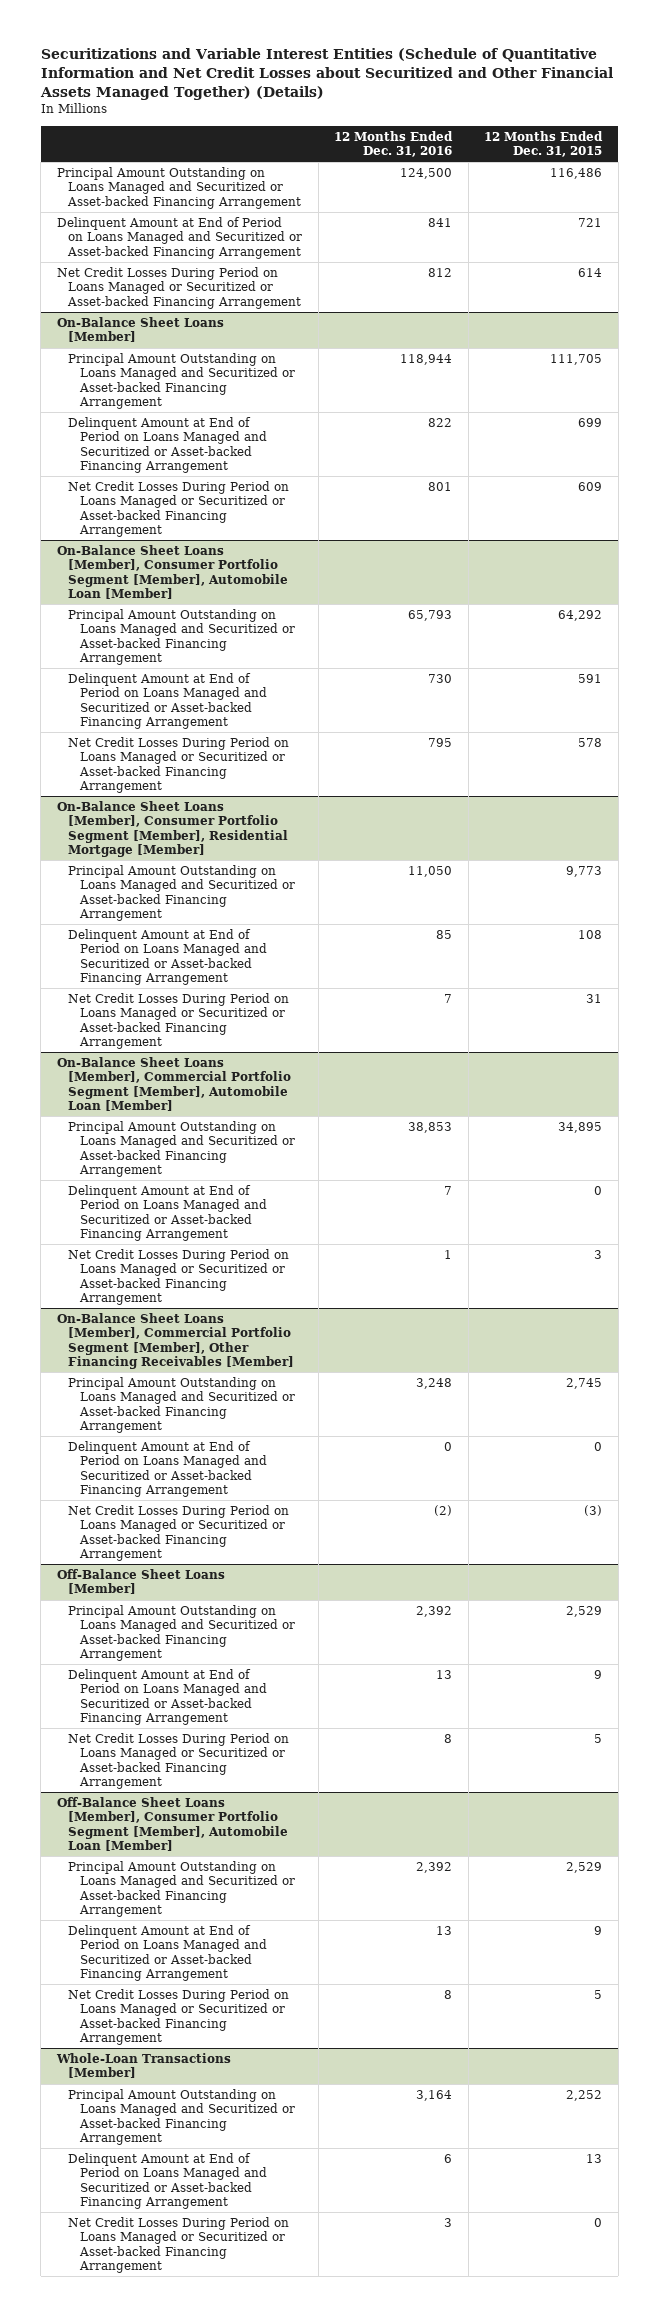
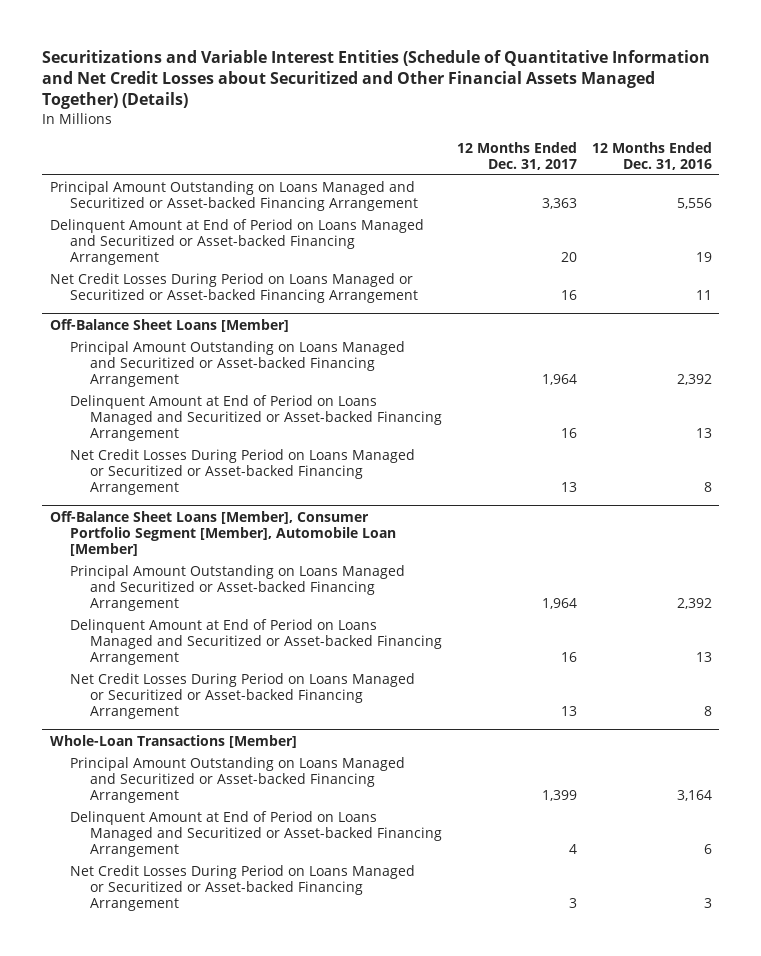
[484,130,604,157] 12 Months Ended Dec. 31, 2015 -> none
none -> [456,141,577,170] 12 Months Ended Dec. 31, 2017
[56,317,224,343] On-Balance Sheet Loans [Member] -> none
[68,353,295,409] Principal Amount Outstanding on Loans Managed and Securitized or Asset-backed Financing Arrangement -> none
[68,417,267,473] Delinquent Amount at End of Period on Loans Managed and Securitized or Asset-backed Financing Arrangement -> none
[68,481,290,537] Net Credit Losses During Period on Loans Managed or Securitized or Asset-backed Financing Arrangement -> none
[56,545,289,599] On-Balance Sheet Loans [Member], Consumer Portfolio Segment [Member], Automobile Loan [Member] -> none
[68,609,295,665] Principal Amount Outstanding on Loans Managed and Securitized or Asset-backed Financing Arrangement -> none
[68,673,267,729] Delinquent Amount at End of Period on Loans Managed and Securitized or Asset-backed Financing Arrangement -> none
[68,737,290,793] Net Credit Losses During Period on Loans Managed or Securitized or Asset-backed Financing Arrangement -> none
[56,801,289,857] On-Balance Sheet Loans [Member], Consumer Portfolio Segment [Member], Residential Mortgage [Member] -> none
[68,865,295,921] Principal Amount Outstanding on Loans Managed and Securitized or Asset-backed Financing Arrangement -> none
[68,929,267,985] Delinquent Amount at End of Period on Loans Managed and Securitized or Asset-backed Financing Arrangement -> none
[68,993,290,1049] Net Credit Losses During Period on Loans Managed or Securitized or Asset-backed Financing Arrangement -> none
[56,1057,292,1111] On-Balance Sheet Loans [Member], Commercial Portfolio Segment [Member], Automobile Loan [Member] -> none
[68,1121,295,1177] Principal Amount Outstanding on Loans Managed and Securitized or Asset-backed Financing Arrangement -> none
[68,1185,267,1241] Delinquent Amount at End of Period on Loans Managed and Securitized or Asset-backed Financing Arrangement -> none
[68,1249,290,1305] Net Credit Losses During Period on Loans Managed or Securitized or Asset-backed Financing Arrangement -> none
[56,1313,295,1369] On-Balance Sheet Loans [Member], Commercial Portfolio Segment [Member], Other Financing Receivables [Member] -> none
[68,1377,295,1433] Principal Amount Outstanding on Loans Managed and Securitized or Asset-backed Financing Arrangement -> none
[68,1441,267,1497] Delinquent Amount at End of Period on Loans Managed and Securitized or Asset-backed Financing Arrangement -> none
[68,1505,290,1561] Net Credit Losses During Period on Loans Managed or Securitized or Asset-backed Financing Arrangement -> none
[400,168,453,180] 124,500 -> [676,197,712,209] 5,556
[428,218,453,228] 841 -> [695,251,712,262] 19
[428,268,453,278] 812 -> [695,289,712,300] 11

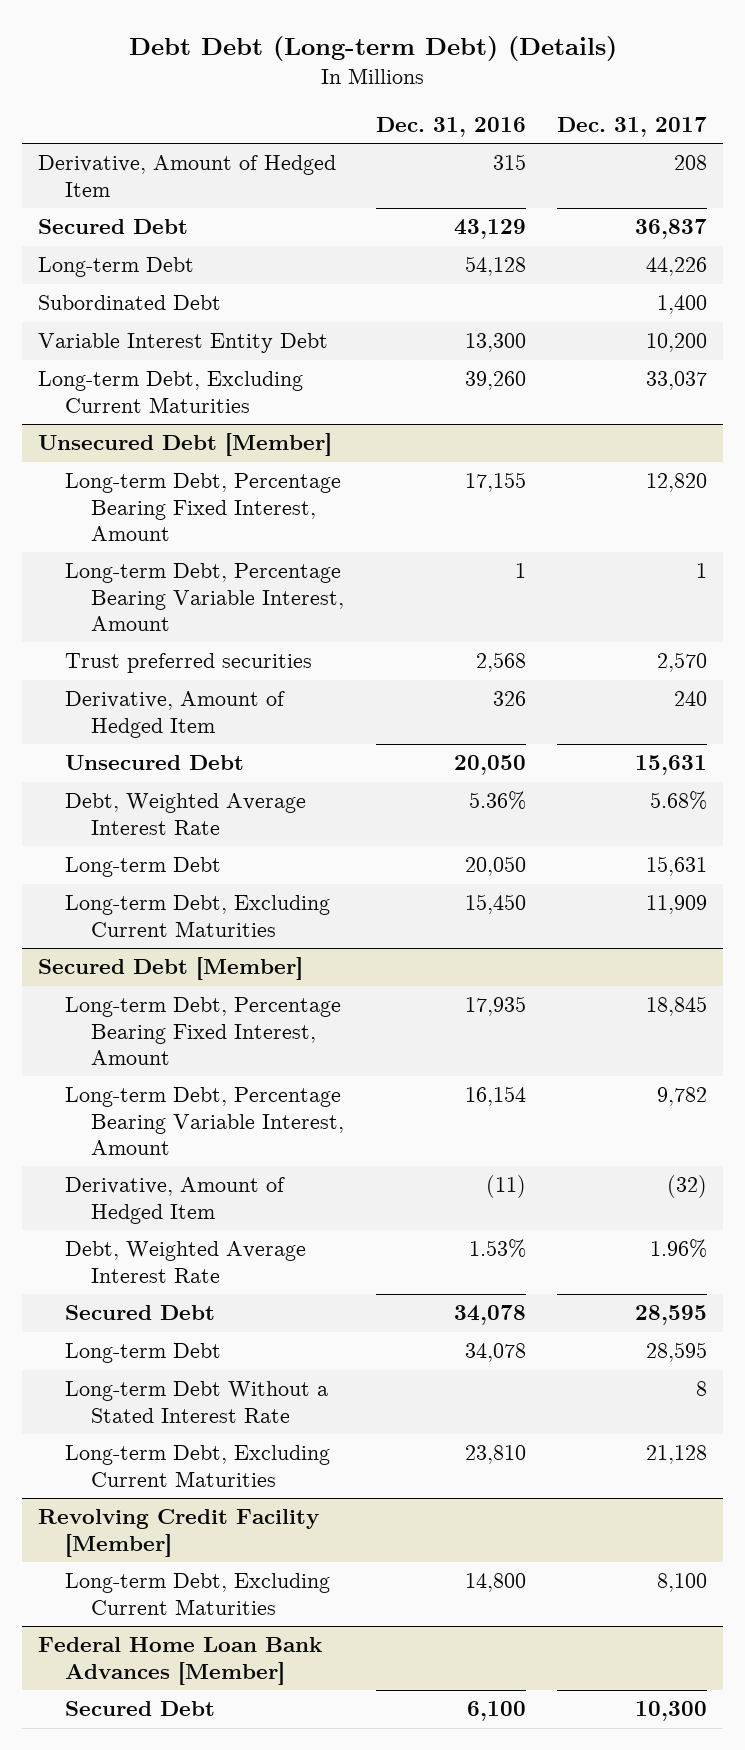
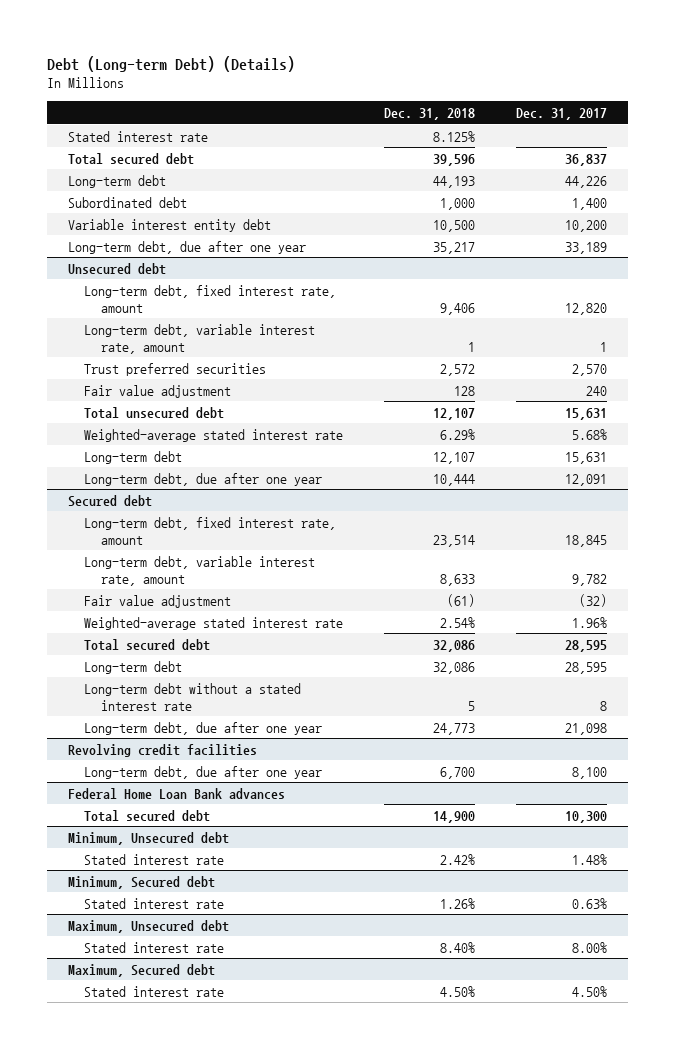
[128,36,617,62] Debt Debt (Long-term Debt) (Details) -> [47,55,296,72] Debt (Long-term Debt) (Details)
[375,116,526,137] Dec. 31, 2016 -> none
none -> [384,107,476,120] Dec. 31, 2018
[38,155,337,197] Derivative, Amount of Hedged Item -> none
none -> [67,130,208,142] Stated interest rate
[38,219,189,235] Secured Debt -> [67,152,194,165] Total secured debt
[38,257,195,278] Long-term Debt -> [67,174,166,188] Long-term debt
[38,295,222,311] Subordinated Debt -> [67,196,187,208] Subordinated debt
[38,333,329,354] Variable Interest Entity Debt -> [67,218,271,232] Variable interest entity debt
[38,371,304,413] Long-term Debt, Excluding Current Maturities -> [67,240,306,254] Long-term debt, due after one year
[646,371,708,391] 33,037 -> [565,241,608,254] 33,189
[38,433,333,457] Unsecured Debt [Member] -> [67,262,166,275] Unsecured debt
[64,473,341,541] Long-term Debt, Percentage Bearing Fixed Interest, Amount -> [84,284,337,313] Long-term debt, fixed interest rate, amount
[64,563,345,631] Long-term Debt, Percentage Bearing Variable Interest, Amount -> [84,323,316,354] Long-term debt, variable interest rate, amount
[64,691,285,738] Derivative, Amount of Hedged Item -> [84,384,232,398] Fair value adjustment
[64,755,244,771] Unsecured Debt -> [84,406,225,419] Total unsecured debt
[64,793,306,835] Debt, Weighted Average Interest Rate -> [84,428,344,442] Weighted-average stated interest rate
[64,857,221,878] Long-term Debt -> [84,450,183,464] Long-term debt
[64,895,330,937] Long-term Debt, Excluding Current Maturities -> [84,472,323,486] Long-term debt, due after one year
[646,895,708,915] 11,909 -> [565,473,608,486] 12,091
[38,957,304,981] Secured Debt [Member] -> [67,494,152,507] Secured debt
[64,997,341,1065] Long-term Debt, Percentage Bearing Fixed Interest, Amount -> [84,516,337,545] Long-term debt, fixed interest rate, amount
[64,1087,345,1155] Long-term Debt, Percentage Bearing Variable Interest, Amount -> [84,555,316,586] Long-term debt, variable interest rate, amount
[64,1177,285,1224] Derivative, Amount of Hedged Item -> [84,594,232,608] Fair value adjustment
[64,1241,306,1283] Debt, Weighted Average Interest Rate -> [84,616,344,630] Weighted-average stated interest rate
[64,1305,215,1321] Secured Debt -> [84,638,211,651] Total secured debt
[64,1343,221,1364] Long-term Debt -> [84,660,183,674] Long-term debt
[64,1381,328,1423] Long-term Debt Without a Stated Interest Rate -> [84,682,302,711] Long-term debt without a stated interest rate
[64,1445,330,1487] Long-term Debt, Excluding Current Maturities -> [84,721,323,735] Long-term debt, due after one year
[646,1445,708,1465] 21,128 -> [565,722,608,735] 21,098
[38,1509,320,1557] Revolving Credit Facility [Member] -> [67,743,257,757] Revolving credit facilities
[64,1573,330,1615] Long-term Debt, Excluding Current Maturities -> [84,765,323,779] Long-term debt, due after one year
[38,1637,323,1685] Federal Home Loan Bank Advances [Member] -> [67,787,285,799] Federal Home Loan Bank advances
[64,1701,215,1717] Secured Debt -> [84,809,211,822] Total secured debt
none -> [67,831,229,845] Minimum, Unsecured debt
none -> [84,853,225,865] Stated interest rate
none -> [67,875,215,889] Minimum, Secured debt
none -> [84,897,225,909] Stated interest rate
none -> [67,919,229,933] Maximum, Unsecured debt
none -> [84,941,225,953] Stated interest rate
none -> [67,963,215,977] Maximum, Secured debt
none -> [84,985,225,997] Stated interest rate

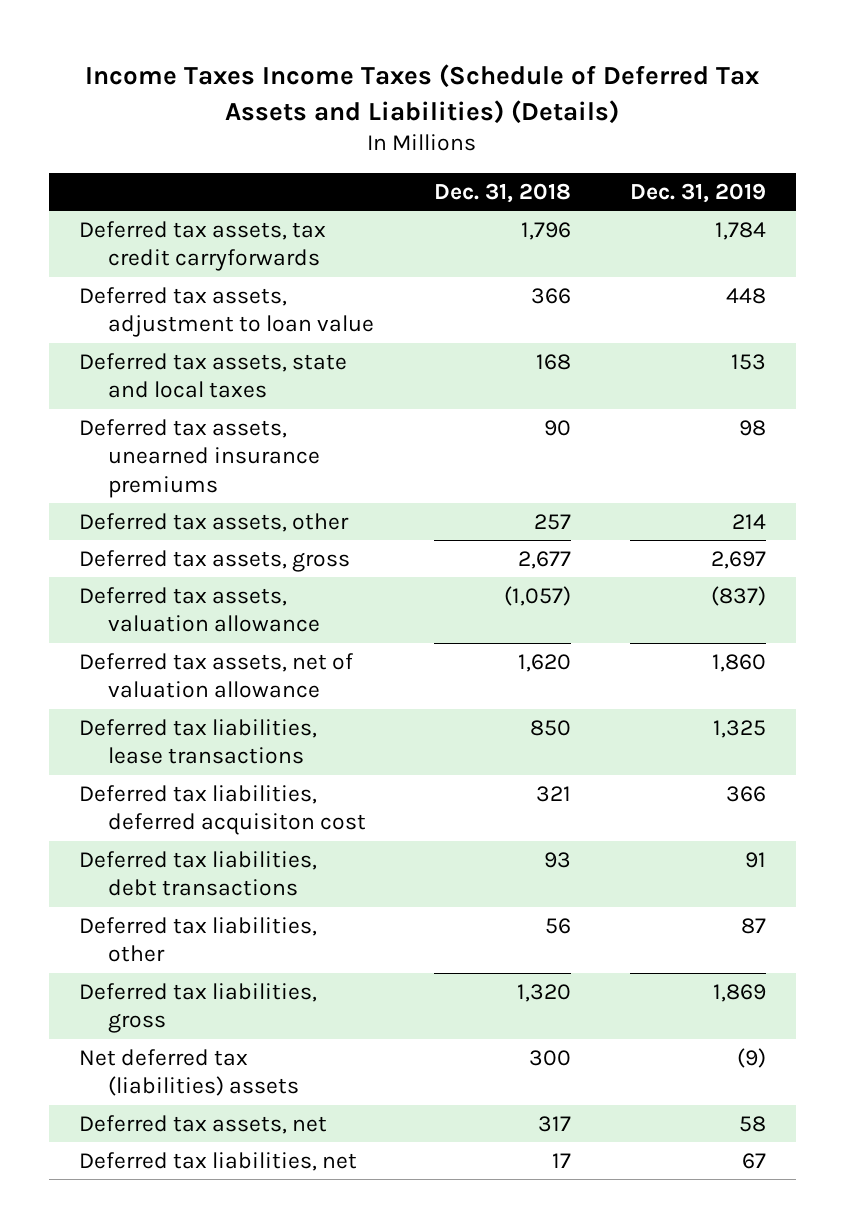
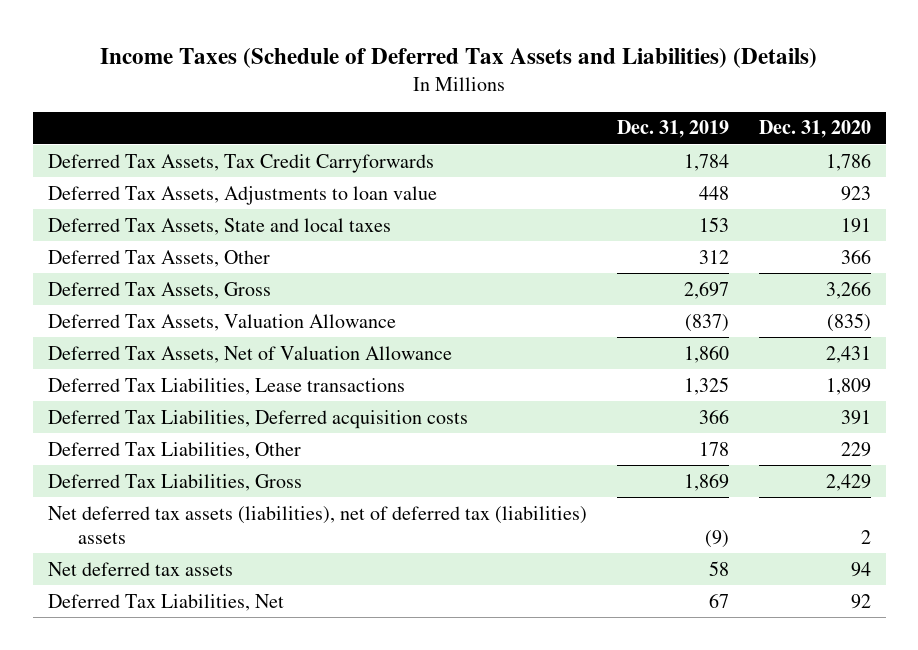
[85,64,760,124] Income Taxes Income Taxes (Schedule of Deferred Tax Assets and Liabilities) (Details) -> [100,48,818,69] Income Taxes (Schedule of Deferred Tax Assets and Liabilities) (Details)
[433,182,571,203] Dec. 31, 2018 -> none
none -> [758,120,871,139] Dec. 31, 2020
[78,418,321,498] Deferred tax assets, unearned insurance premiums -> none
[78,850,317,897] Deferred tax liabilities, debt transactions -> none
[78,220,326,272] Deferred tax assets, tax credit carryforwards -> [47,153,434,173] Deferred Tax Assets, Tax Credit Carryforwards
[78,286,375,338] Deferred tax assets, adjustment to loan value -> [47,185,437,205] Deferred Tax Assets, Adjustments to loan value
[78,352,347,399] Deferred tax assets, state and local taxes -> [47,217,391,235] Deferred Tax Assets, State and local taxes
[78,512,349,532] Deferred tax assets, other -> [47,249,270,267] Deferred Tax Assets, Other
[732,513,767,529] 214 -> [698,249,729,264] 312
[78,549,350,572] Deferred tax assets, gross -> [47,281,271,299] Deferred Tax Assets, Gross
[78,586,321,633] Deferred tax assets, valuation allowance -> [47,313,396,331] Deferred Tax Assets, Valuation Allowance
[78,652,353,699] Deferred tax assets, net of valuation allowance -> [47,345,452,363] Deferred Tax Assets, Net of Valuation Allowance
[78,718,317,765] Deferred tax liabilities, lease transactions -> [47,377,405,395] Deferred Tax Liabilities, Lease transactions
[78,784,367,836] Deferred tax liabilities, deferred acquisiton cost -> [47,409,468,429] Deferred Tax Liabilities, Deferred acquisition costs
[78,916,317,963] Deferred tax liabilities, other -> [47,441,301,459] Deferred Tax Liabilities, Other
[741,917,767,934] 87 -> [698,441,729,456] 178
[78,982,317,1034] Deferred tax liabilities, gross -> [47,473,302,491] Deferred Tax Liabilities, Gross
[78,1048,300,1097] Net deferred tax (liabilities) assets -> [47,505,587,544] Net deferred tax assets (liabilities), net of deferred tax (liabilities) assets
[78,1114,327,1134] Deferred tax assets, net -> [47,561,233,576] Net deferred tax assets
[78,1151,357,1171] Deferred tax liabilities, net -> [47,593,284,611] Deferred Tax Liabilities, Net

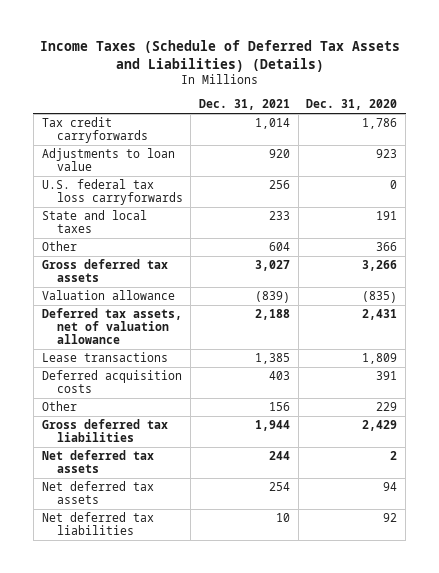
[616,120,729,139] Dec. 31, 2019 -> none
none -> [199,99,291,111] Dec. 31, 2021
[47,153,434,173] Deferred Tax Assets, Tax Credit Carryforwards -> [41,116,148,144] Tax credit carryforwards
[47,185,437,205] Deferred Tax Assets, Adjustments to loan value -> [41,147,175,172] Adjustments to loan value
none -> [41,178,183,206] U.S. federal tax loss carryforwards
[47,217,391,235] Deferred Tax Assets, State and local taxes -> [41,209,147,234] State and local taxes
[47,249,270,267] Deferred Tax Assets, Other -> [41,240,77,251] Other
[47,281,271,299] Deferred Tax Assets, Gross -> [41,258,168,283] Gross deferred tax assets
[47,313,396,331] Deferred Tax Assets, Valuation Allowance -> [41,289,175,300] Valuation allowance
[47,345,452,363] Deferred Tax Assets, Net of Valuation Allowance -> [41,307,182,345] Deferred tax assets, net of valuation allowance
[47,377,405,395] Deferred Tax Liabilities, Lease transactions -> [41,351,168,362] Lease transactions
[47,409,468,429] Deferred Tax Liabilities, Deferred acquisition costs -> [41,369,182,394] Deferred acquisition costs
[47,441,301,459] Deferred Tax Liabilities, Other -> [41,400,77,411] Other
[47,473,302,491] Deferred Tax Liabilities, Gross -> [41,418,168,443] Gross deferred tax liabilities
[47,505,587,544] Net deferred tax assets (liabilities), net of deferred tax (liabilities) assets -> [41,449,154,474] Net deferred tax assets
[47,593,284,611] Deferred Tax Liabilities, Net -> [41,511,154,536] Net deferred tax liabilities

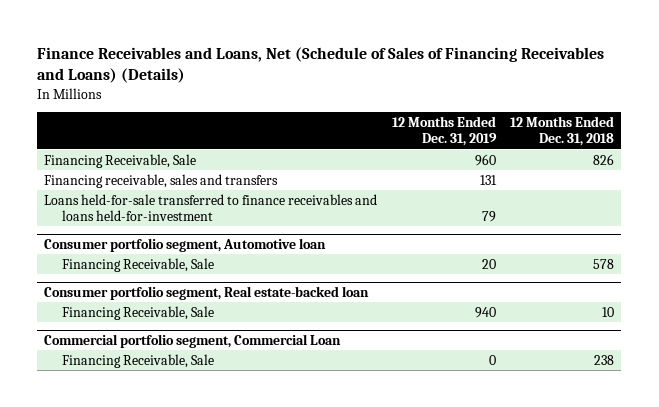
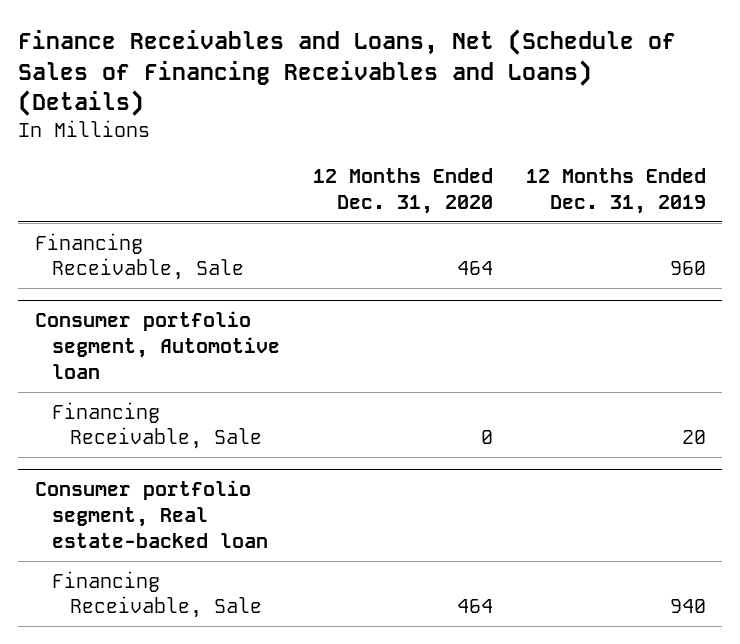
[510,116,615,147] 12 Months Ended Dec. 31, 2018 -> none
none -> [313,168,494,214] 12 Months Ended Dec. 31, 2020
[44,173,279,188] Financing receivable, sales and transfers -> none
[44,193,378,221] Loans held-for-sale transferred to finance receivables and loans held-for-investment -> none
[44,333,342,348] Commercial portfolio segment, Commercial Loan -> none
[61,353,214,368] Financing Receivable, Sale -> none

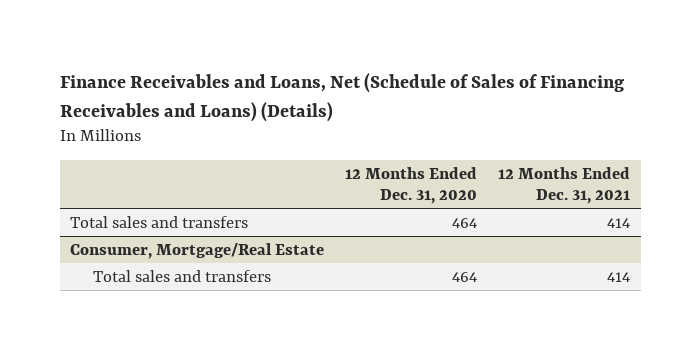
[525,168,706,214] 12 Months Ended Dec. 31, 2019 -> none
none -> [498,166,631,205] 12 Months Ended Dec. 31, 2021
[34,311,281,379] Consumer portfolio segment, Automotive loan -> none
[52,401,263,450] Financing Receivable, Sale -> none
[34,480,269,548] Consumer portfolio segment, Real estate-backed loan -> none
[34,232,245,281] Financing Receivable, Sale -> [70,215,249,228] Total sales and transfers
none -> [70,242,325,259] Consumer, Mortgage/Real Estate
[52,570,263,619] Financing Receivable, Sale -> [93,269,272,282] Total sales and transfers

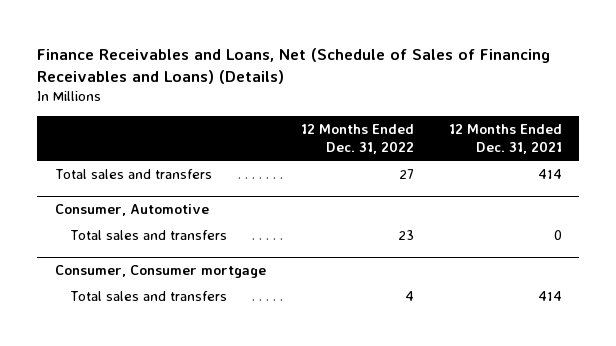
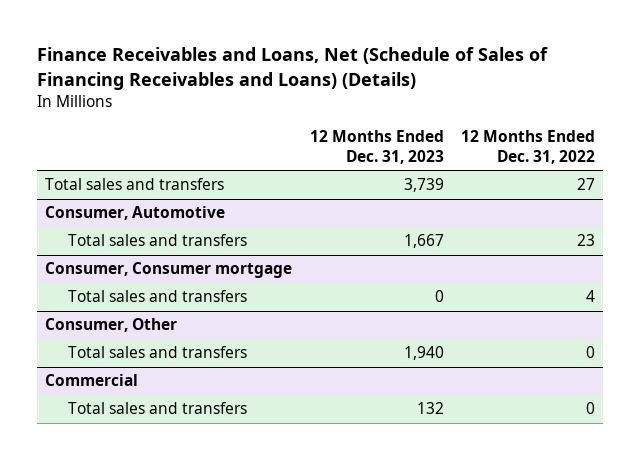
[448,123,562,155] 12 Months Ended Dec. 31, 2021 -> none
none -> [309,130,444,164] 12 Months Ended Dec. 31, 2023
none -> [45,318,178,333] Consumer, Other
none -> [67,346,247,359] Total sales and transfers
none -> [45,374,139,387] Commercial
none -> [67,402,247,415] Total sales and transfers

